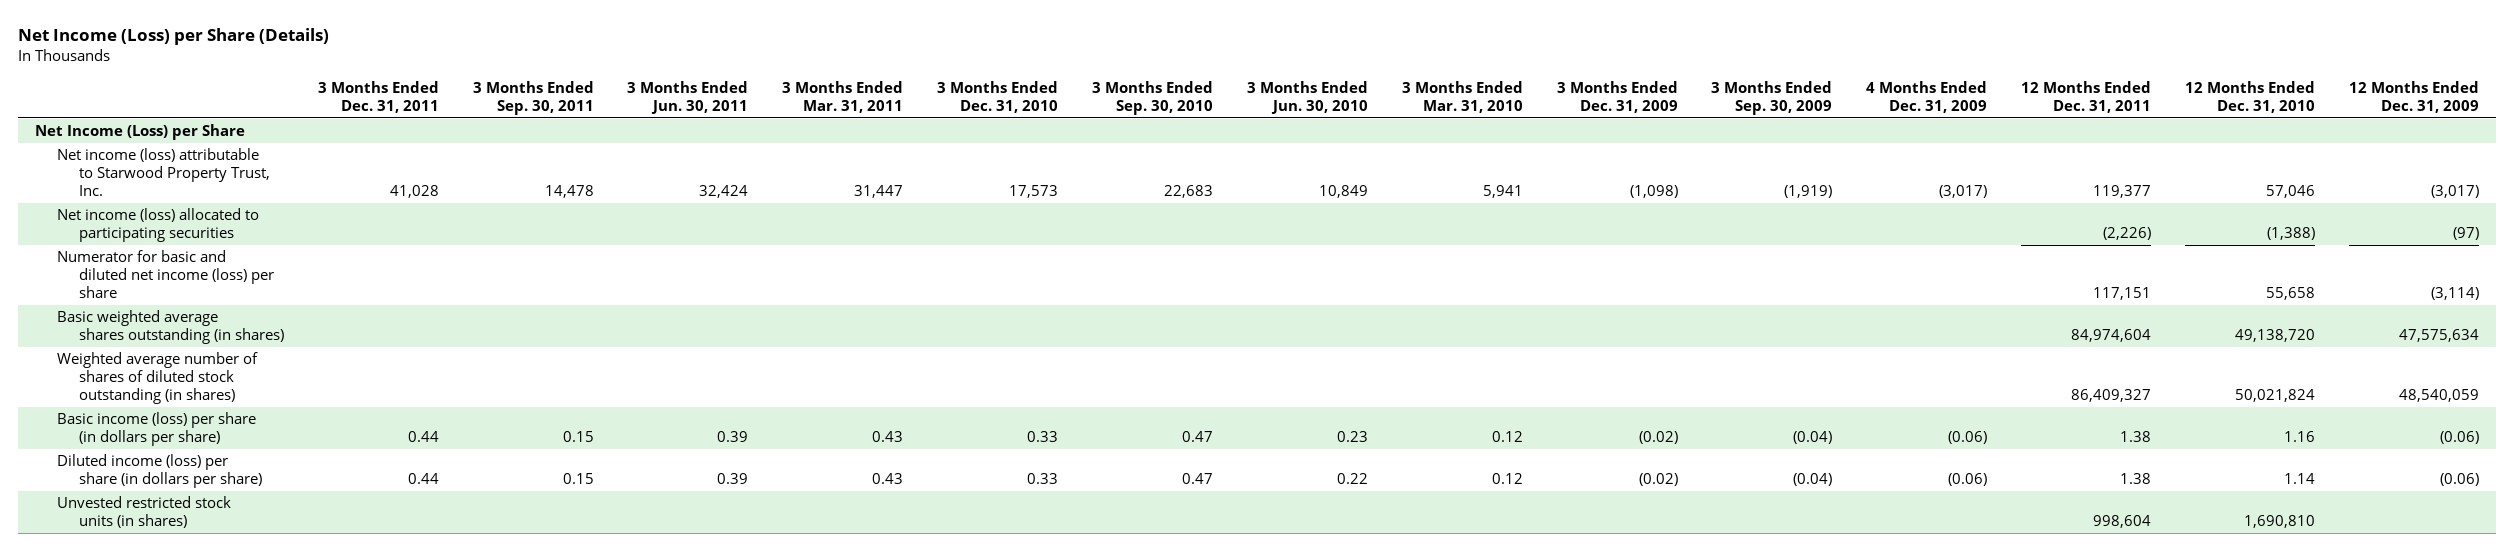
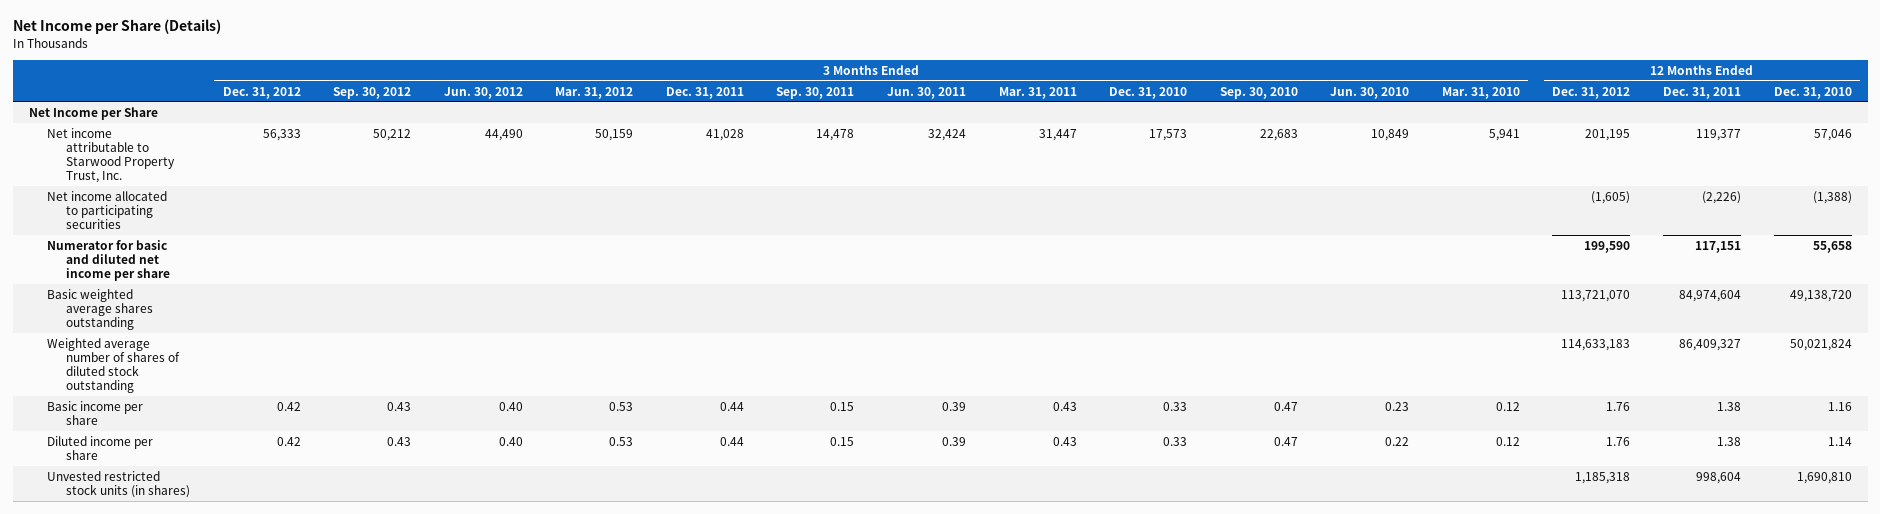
[17,27,329,45] Net Income (Loss) per Share (Details) -> [12,19,221,35] Net Income per Share (Details)
[1556,81,1678,114] 3 Months Ended Dec. 31, 2009 -> none
[1711,81,1833,116] 3 Months Ended Sep. 30, 2009 -> none
[1866,81,1988,114] 4 Months Ended Dec. 31, 2009 -> none
[2348,81,2479,114] 12 Months Ended Dec. 31, 2009 -> none
none -> [222,86,301,99] Dec. 31, 2012
none -> [333,86,412,99] Sep. 30, 2012
none -> [443,86,523,99] Jun. 30, 2012
none -> [555,86,634,99] Mar. 31, 2012
none -> [1552,86,1631,99] Dec. 31, 2012
[34,124,245,141] Net Income (Loss) per Share -> [28,106,158,120] Net Income per Share
[56,148,270,197] Net income (loss) attributable to Starwood Property Trust, Inc. -> [47,127,176,184] Net income attributable to Starwood Property Trust, Inc.
[56,208,259,243] Net income (loss) allocated to participating securities -> [47,190,168,230] Net income allocated to participating securities
[56,250,274,299] Numerator for basic and diluted net income (loss) per share -> [47,239,171,282] Numerator for basic and diluted net income per share
[56,310,284,345] Basic weighted average shares outstanding (in shares) -> [47,288,154,331] Basic weighted average shares outstanding
[56,352,258,405] Weighted average number of shares of diluted stock outstanding (in shares) -> [47,337,181,394] Weighted average number of shares of diluted stock outstanding
[56,412,256,447] Basic income (loss) per share (in dollars per share) -> [47,400,144,425] Basic income per share
[56,454,262,489] Diluted income (loss) per share (in dollars per share) -> [47,435,154,460] Diluted income per share

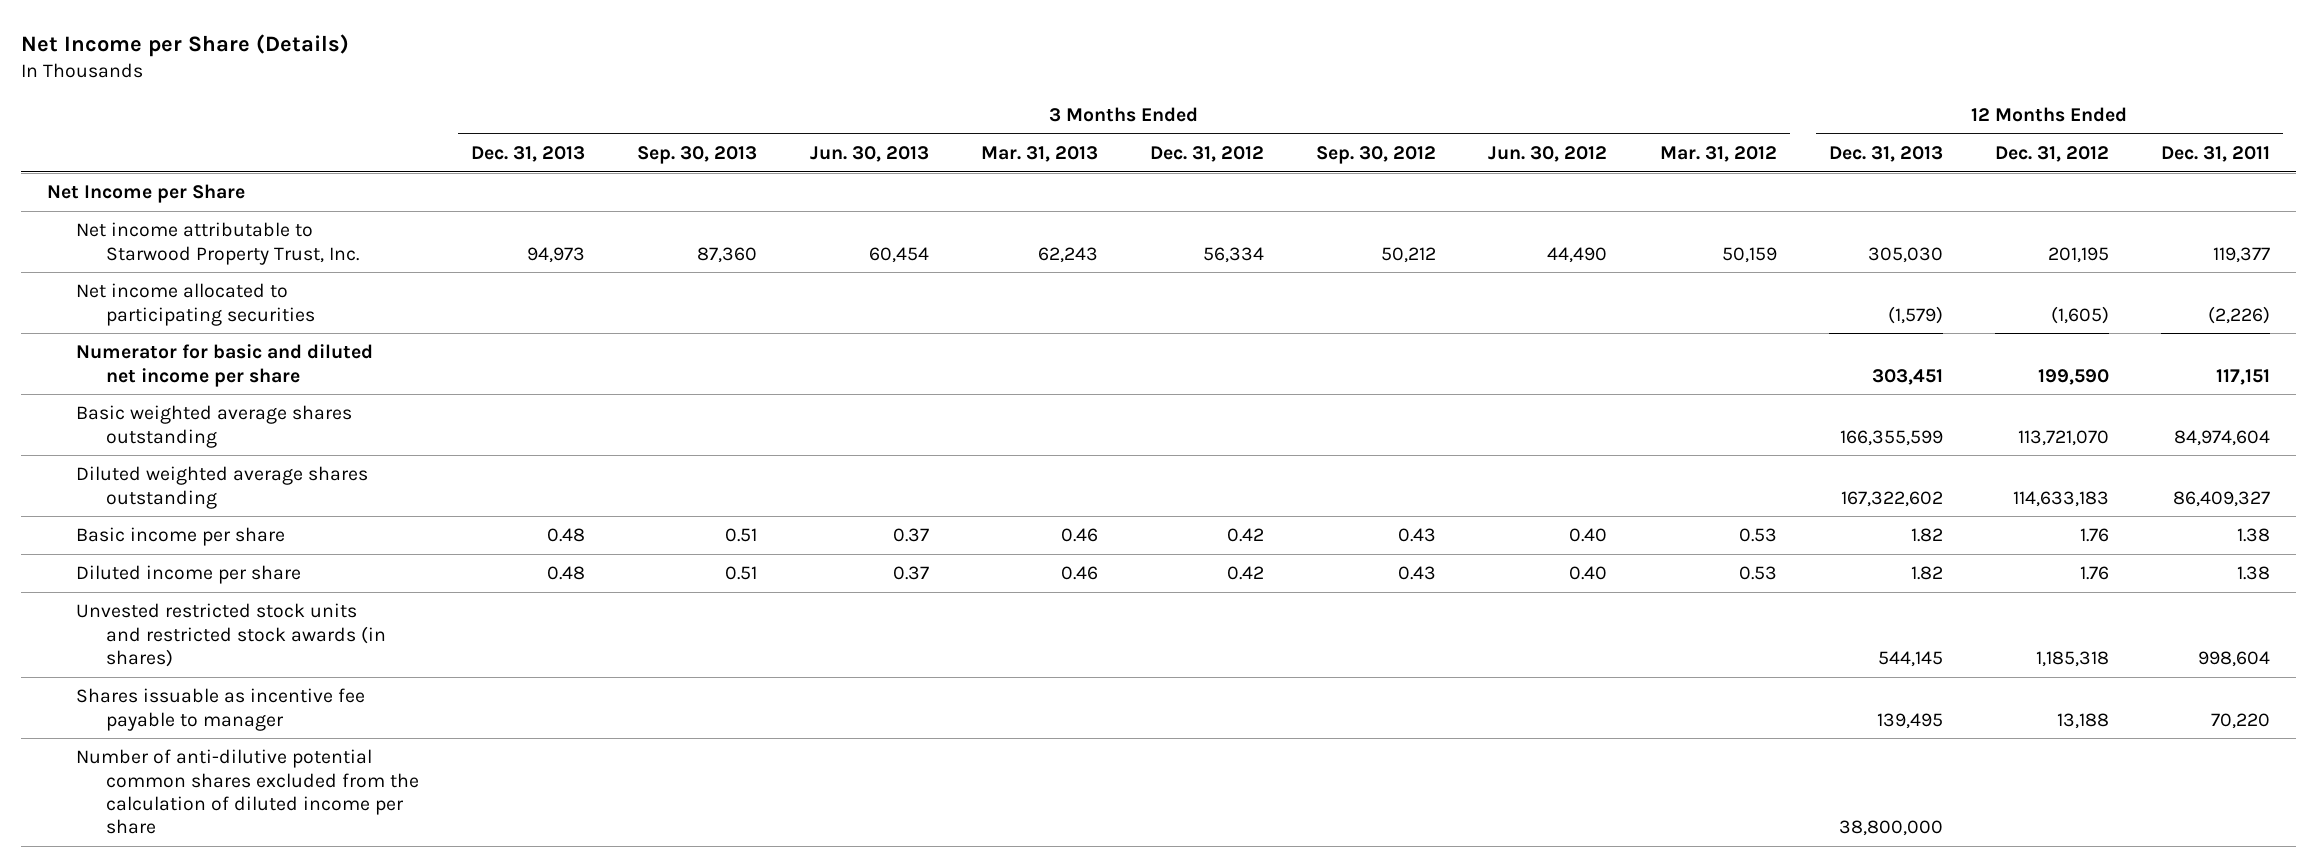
[665,86,744,99] Dec. 31, 2011 -> none
[776,86,855,99] Sep. 30, 2011 -> none
[886,86,966,99] Jun. 30, 2011 -> none
[998,86,1077,99] Mar. 31, 2011 -> none
[1109,86,1188,99] Dec. 31, 2010 -> none
[1219,86,1298,99] Sep. 30, 2010 -> none
[1330,86,1410,99] Jun. 30, 2010 -> none
[1441,86,1520,99] Mar. 31, 2010 -> none
[1773,86,1852,99] Dec. 31, 2010 -> none
none -> [471,146,586,163] Dec. 31, 2013
none -> [637,146,758,165] Sep. 30, 2013
none -> [809,146,929,163] Jun. 30, 2013
none -> [980,146,1098,163] Mar. 31, 2013
none -> [1828,146,1943,163] Dec. 31, 2013
[262,128,301,141] 56,333 -> [1202,246,1264,263] 56,334
[47,337,181,394] Weighted average number of shares of diluted stock outstanding -> [76,466,369,509] Diluted weighted average shares outstanding
[47,470,191,498] Unvested restricted stock units (in shares) -> [76,603,387,667] Unvested restricted stock units and restricted stock awards (in shares)
none -> [76,688,366,731] Shares issuable as incentive fee payable to manager
none -> [76,749,420,835] Number of anti-dilutive potential common shares excluded from the calculation of diluted income per share

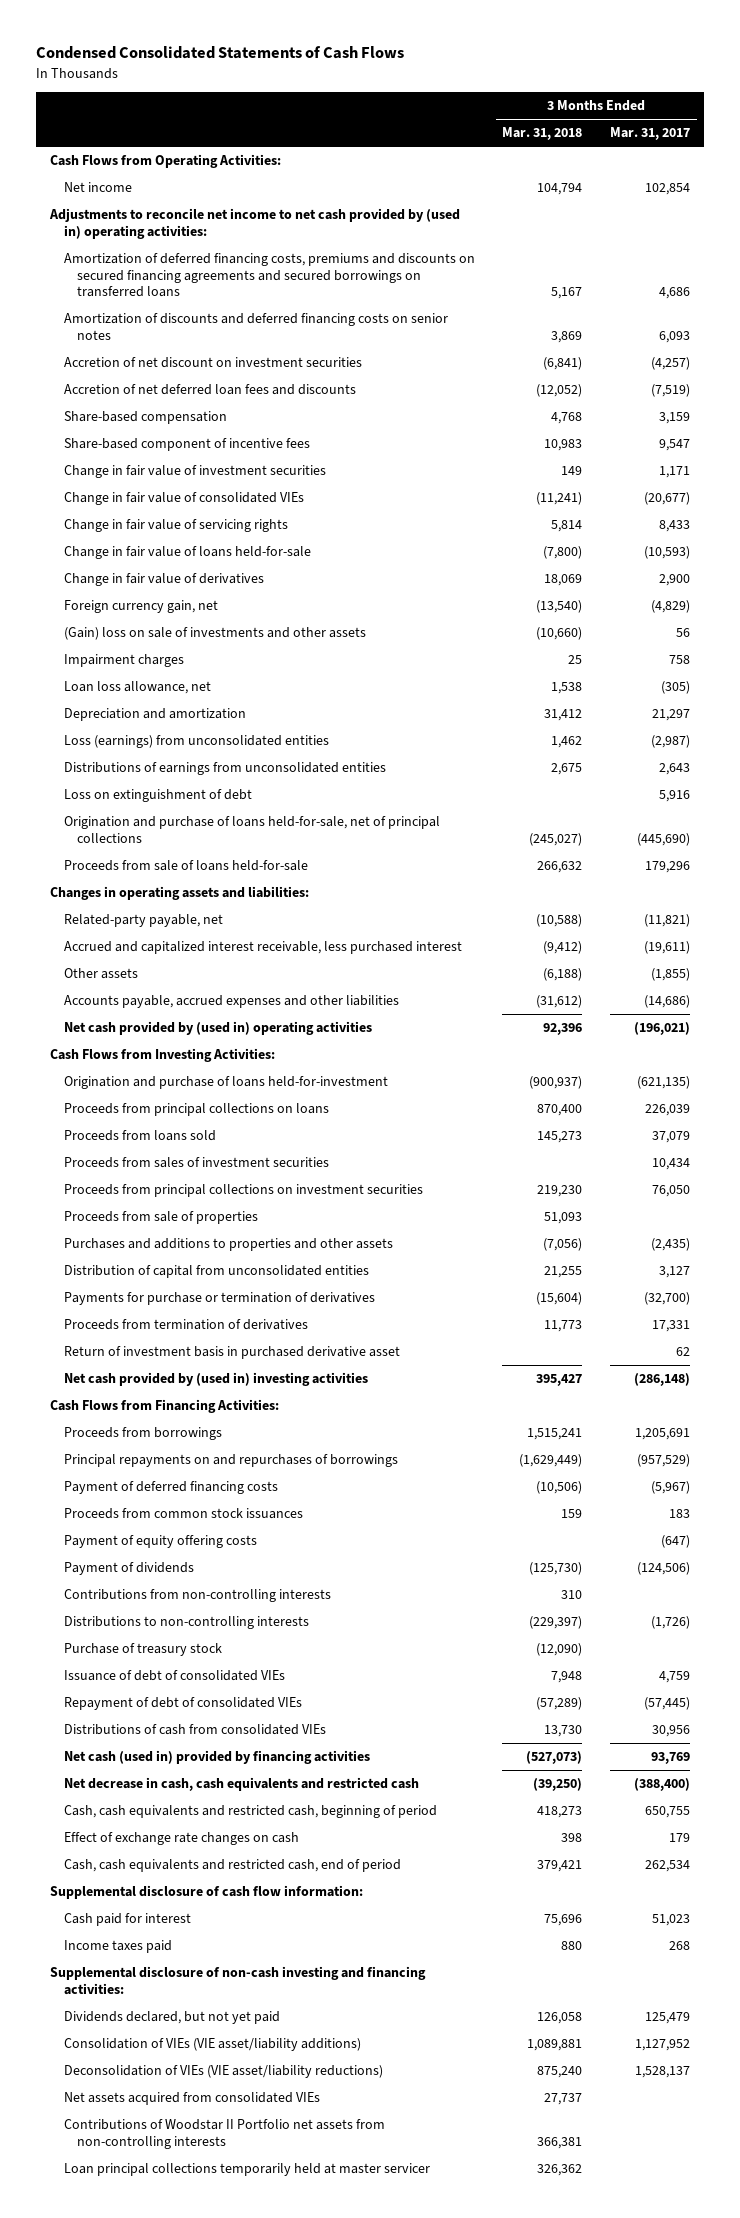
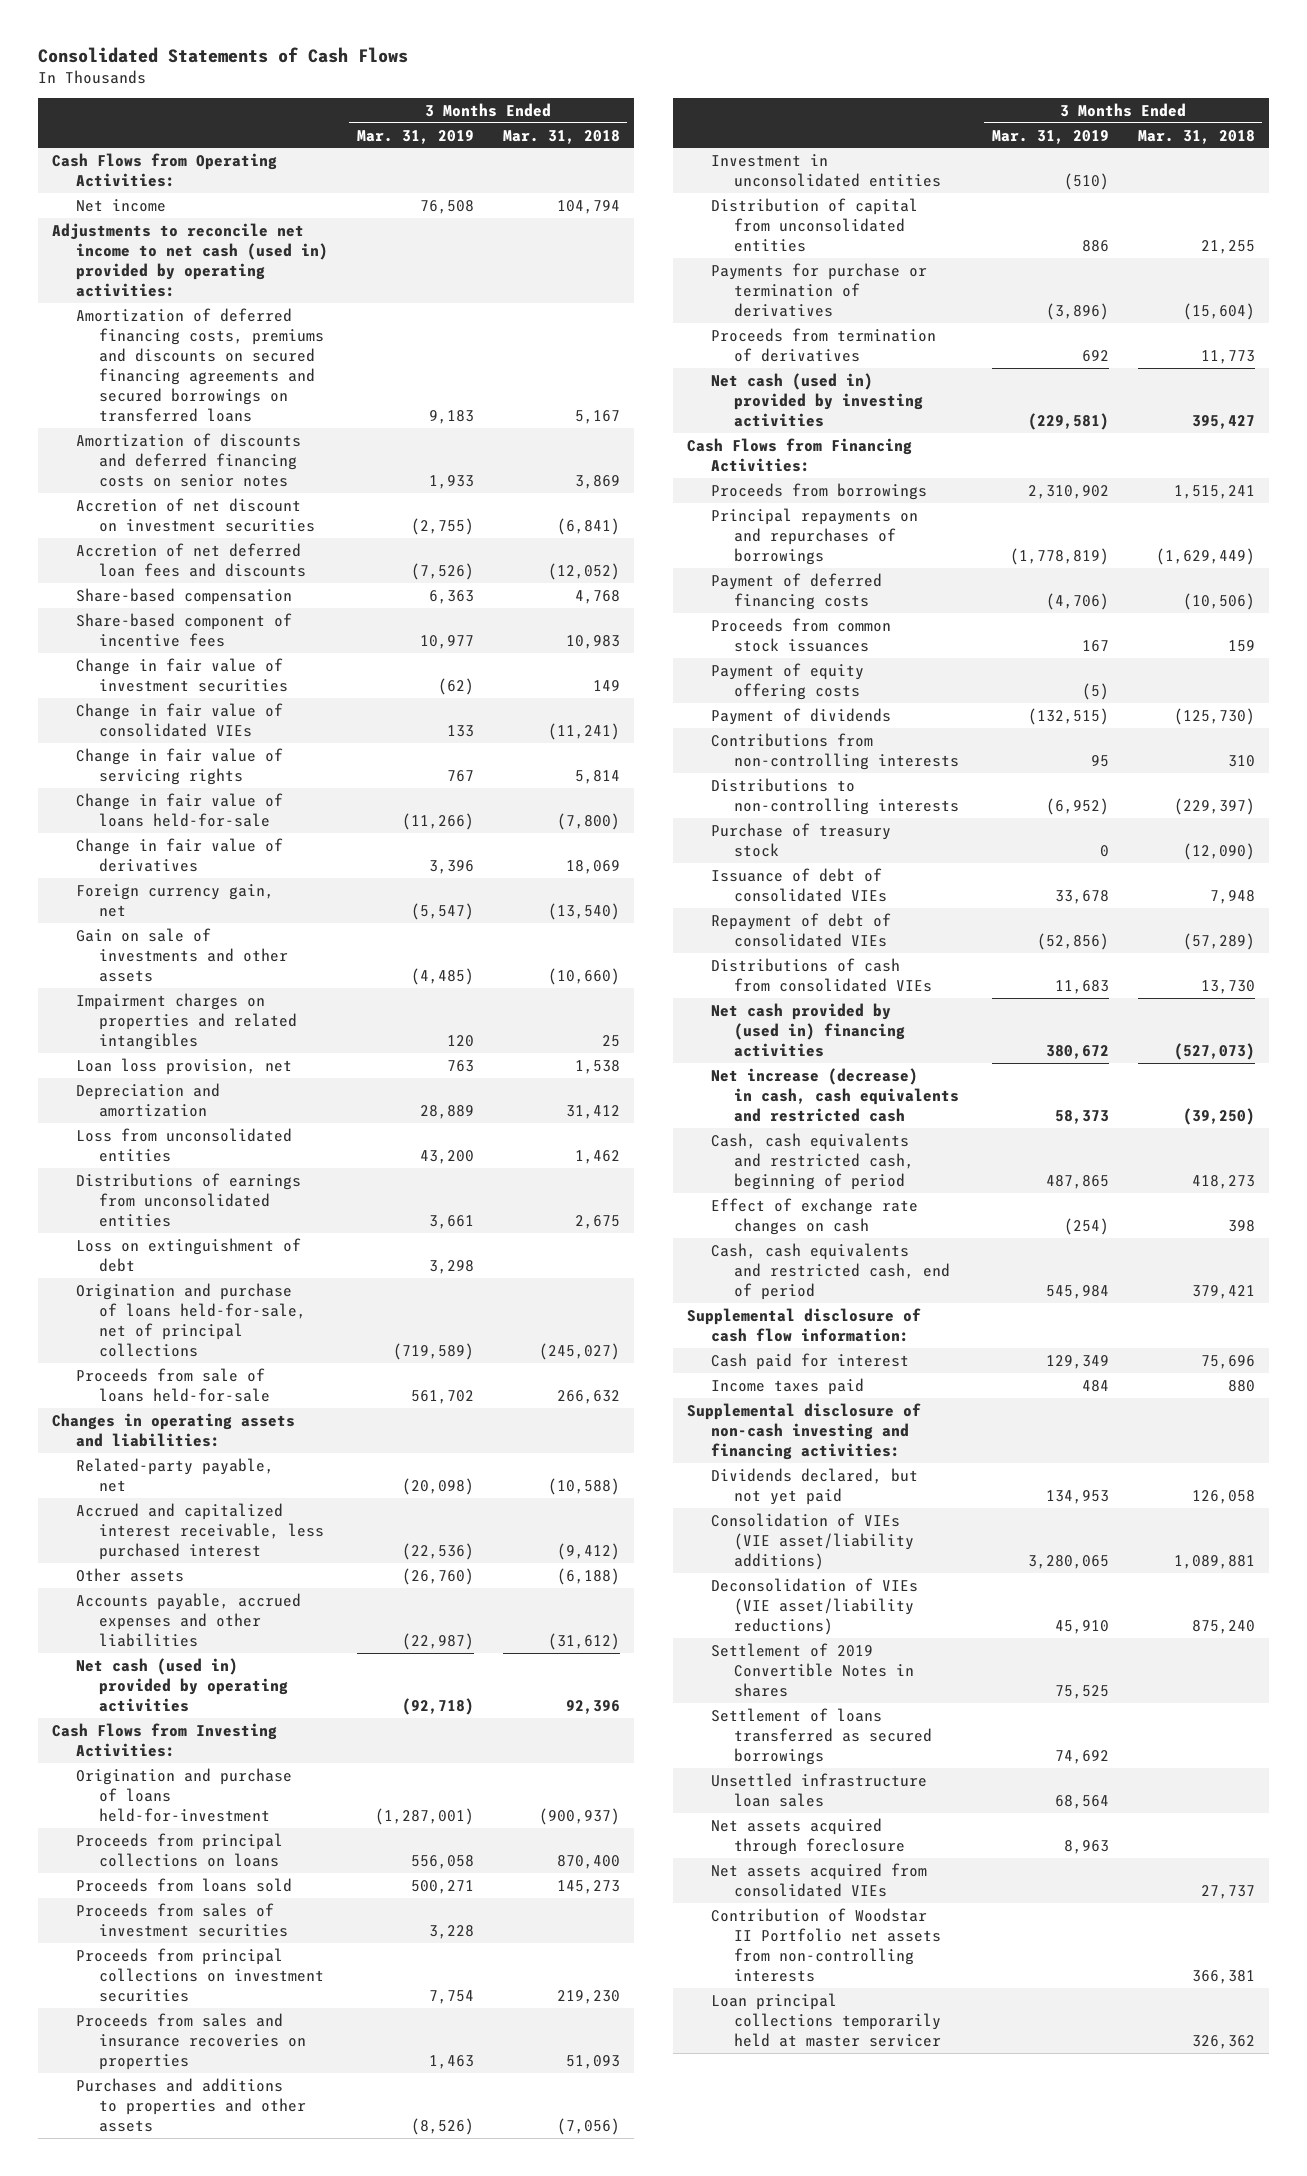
[36,46,405,60] Condensed Consolidated Statements of Cash Flows -> [37,46,408,63] Consolidated Statements of Cash Flows
[610,127,691,141] Mar. 31, 2017 -> none
none -> [356,129,474,144] Mar. 31, 2019
[49,208,461,239] Adjustments to reconcile net income to net cash provided by (used in) operating activities: -> [52,222,328,297] Adjustments to reconcile net income to net cash (used in) provided by operating activities:
[63,627,366,641] (Gain) loss on sale of investments and other assets -> [75,927,289,982] Gain on sale of investments and other assets
[63,654,184,668] Impairment charges -> [75,992,298,1050] Impairment charges on properties and related intangibles
[63,681,211,695] Loan loss allowance, net -> [75,1057,292,1075] Loan loss provision, net
[63,735,329,749] Loss (earnings) from unconsolidated entities -> [75,1127,292,1162] Loss from unconsolidated entities
[63,1021,372,1036] Net cash provided by (used in) operating activities -> [75,1657,289,1712] Net cash (used in) provided by operating activities
[63,1211,258,1225] Proceeds from sale of properties -> [75,2012,307,2070] Proceeds from sales and insurance recoveries on properties
none -> [710,153,942,187] Investment in unconsolidated entities
[63,1346,400,1360] Return of investment basis in purchased derivative asset -> none
[63,1372,368,1387] Net cash provided by (used in) investing activities -> [710,372,924,427] Net cash (used in) provided by investing activities
[63,1750,370,1765] Net cash (used in) provided by financing activities -> [710,1002,906,1057] Net cash provided by (used in) financing activities
[63,1777,419,1792] Net decrease in cash, cash equivalents and restricted cash -> [710,1067,960,1122] Net increase (decrease) in cash, cash equivalents and restricted cash
none -> [710,1642,915,1697] Settlement of 2019 Convertible Notes in shares
none -> [710,1707,933,1765] Settlement of loans transferred as secured borrowings
none -> [710,1772,927,1807] Unsettled infrastructure loan sales
none -> [710,1817,906,1855] Net assets acquired through foreclosure
[63,2119,385,2149] Contributions of Woodstar II Portfolio net assets from non-controlling interests -> [710,1907,942,1982] Contribution of Woodstar II Portfolio net assets from non-controlling interests

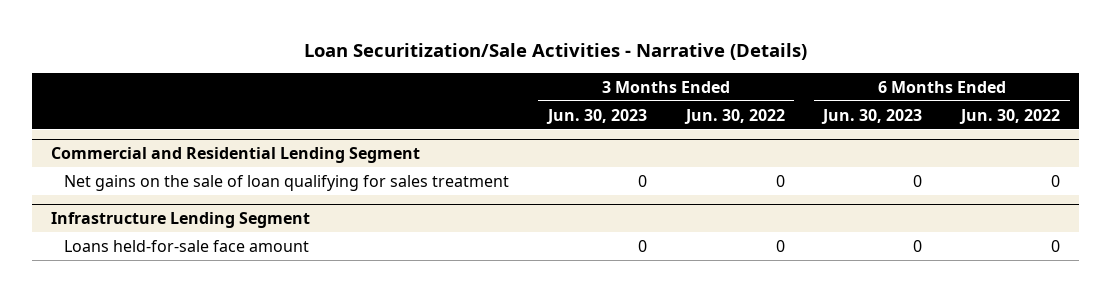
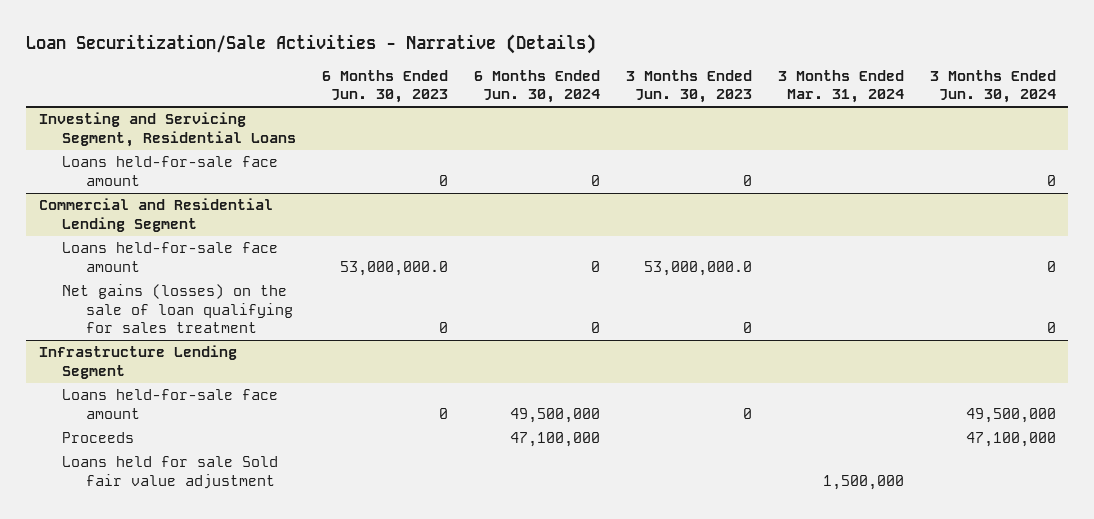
[683,108,785,124] Jun. 30, 2022 -> none
[958,108,1060,124] Jun. 30, 2022 -> none
none -> [473,69,600,104] 6 Months Ended Jun. 30, 2024
none -> [777,69,904,104] 3 Months Ended Mar. 31, 2024
none -> [929,69,1056,104] 3 Months Ended Jun. 30, 2024
none -> [38,112,297,147] Investing and Servicing Segment, Residential Loans
none -> [62,156,279,186] Loans held-for-sale face amount
none -> [62,242,279,272] Loans held-for-sale face amount
[64,174,510,191] Net gains on the sale of loan qualifying for sales treatment -> [62,284,293,334] Net gains (losses) on the sale of loan qualifying for sales treatment
none -> [62,432,135,444] Proceeds
none -> [62,456,279,489] Loans held for sale Sold fair value adjustment

